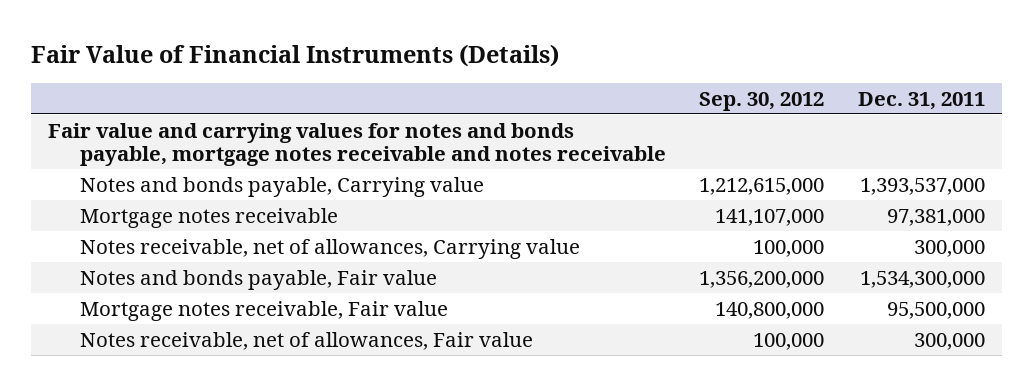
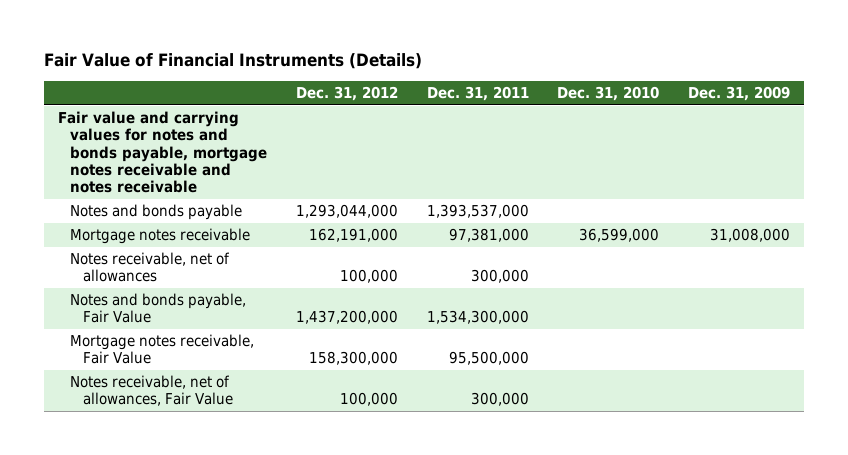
[699,91,825,111] Sep. 30, 2012 -> none
none -> [296,85,399,101] Dec. 31, 2012
none -> [557,85,660,101] Dec. 31, 2010
none -> [687,85,790,101] Dec. 31, 2009
[79,176,484,197] Notes and bonds payable, Carrying value -> [70,204,243,221] Notes and bonds payable
[79,238,580,259] Notes receivable, net of allowances, Carrying value -> [70,252,231,283] Notes receivable, net of allowances
[79,269,437,290] Notes and bonds payable, Fair value -> [70,293,247,324] Notes and bonds payable, Fair Value
[79,300,448,321] Mortgage notes receivable, Fair value -> [70,334,255,365] Mortgage notes receivable, Fair Value
[79,331,533,350] Notes receivable, net of allowances, Fair value -> [70,375,233,407] Notes receivable, net of allowances, Fair Value

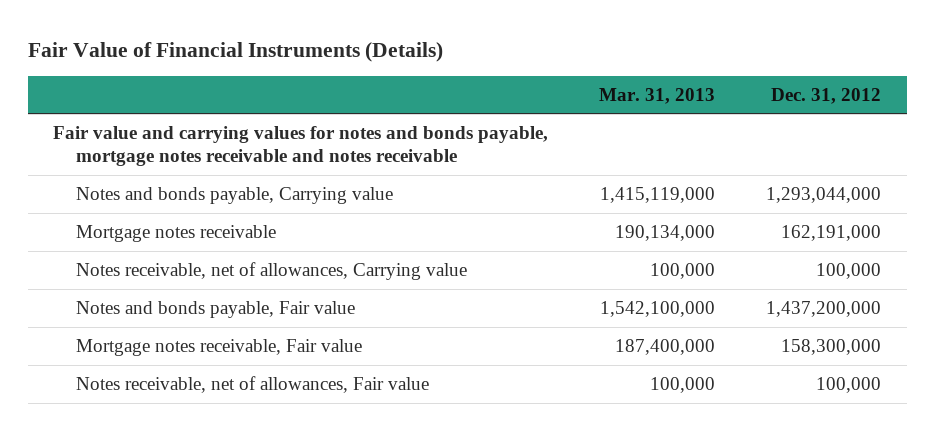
[426,85,529,101] Dec. 31, 2011 -> none
[557,85,660,101] Dec. 31, 2010 -> none
[687,85,790,101] Dec. 31, 2009 -> none
none -> [599,87,716,104] Mar. 31, 2013
[70,204,243,221] Notes and bonds payable -> [76,186,394,204] Notes and bonds payable, Carrying value
[70,252,231,283] Notes receivable, net of allowances -> [76,261,468,280] Notes receivable, net of allowances, Carrying value
[70,293,247,324] Notes and bonds payable, Fair Value -> [76,300,356,318] Notes and bonds payable, Fair value
[70,334,255,365] Mortgage notes receivable, Fair Value -> [76,338,363,356] Mortgage notes receivable, Fair value
[70,375,233,407] Notes receivable, net of allowances, Fair Value -> [76,375,430,393] Notes receivable, net of allowances, Fair value

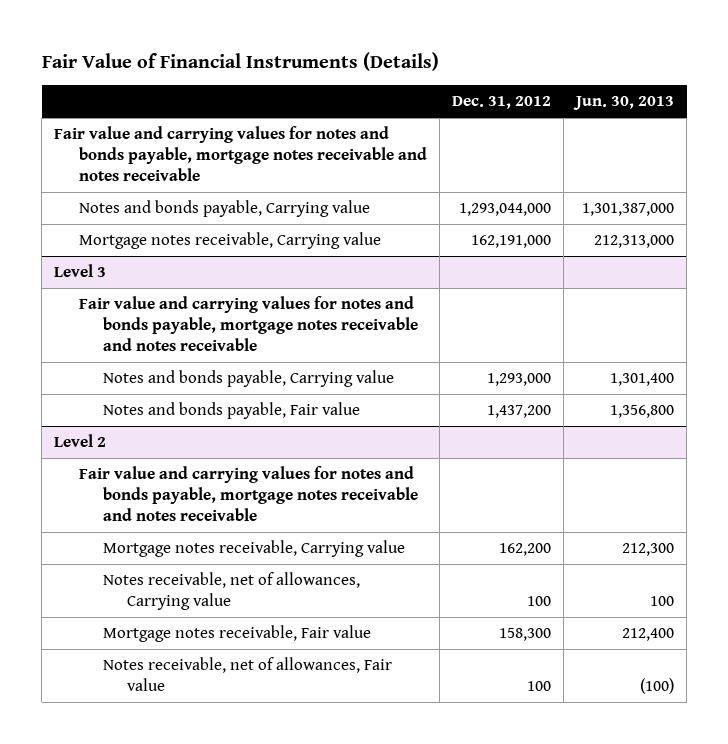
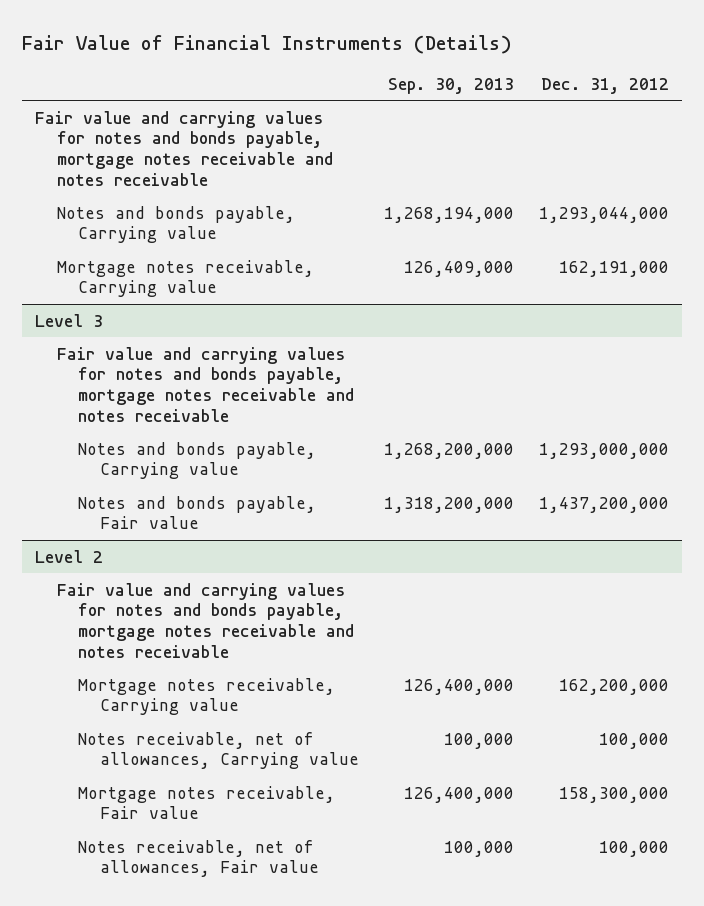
[572,96,674,111] Jun. 30, 2013 -> none
none -> [388,77,515,94] Sep. 30, 2013
[486,373,551,387] 1,293,000 -> [539,442,670,459] 1,293,000,000
[486,405,551,419] 1,437,200 -> [539,496,670,513] 1,437,200,000
[498,543,551,557] 162,200 -> [559,678,670,695] 162,200,000
[526,596,551,607] 100 -> [599,732,670,749] 100,000
[498,628,551,642] 158,300 -> [559,786,670,803] 158,300,000
[526,681,551,692] 100 -> [599,840,670,857] 100,000

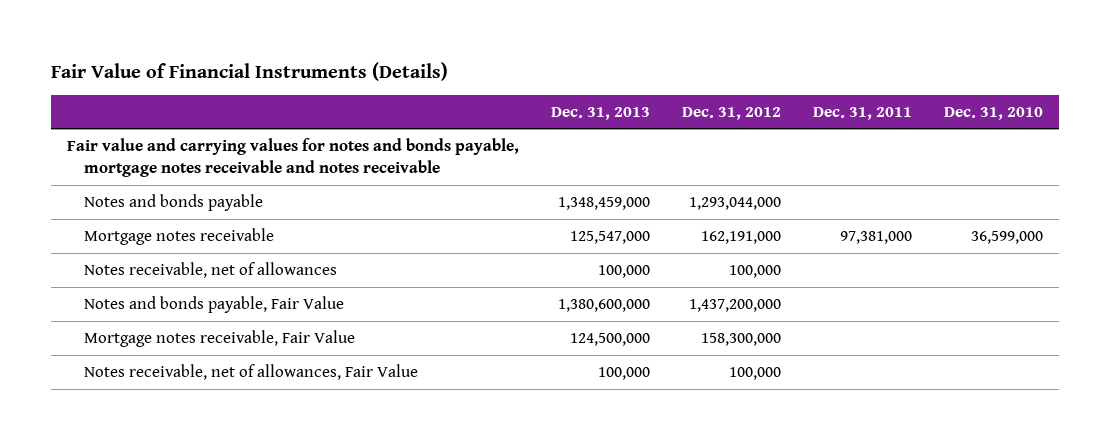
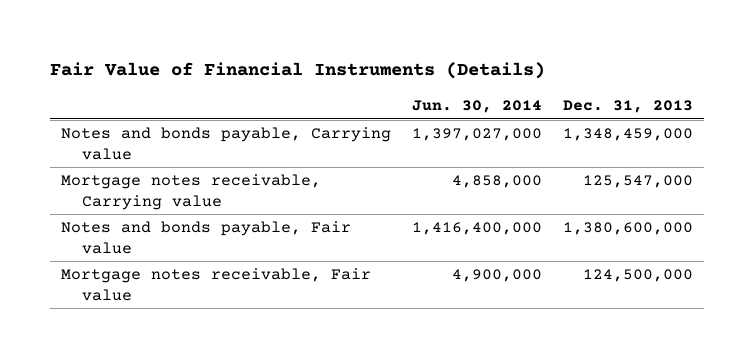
[682,106,782,120] Dec. 31, 2012 -> none
[813,106,913,120] Dec. 31, 2011 -> none
[943,106,1043,120] Dec. 31, 2010 -> none
none -> [411,100,542,114] Jun. 30, 2014
[67,138,520,178] Fair value and carrying values for notes and bonds payable, mortgage notes receivable and notes receivable -> none
[83,262,337,279] Notes receivable, net of allowances -> none
[83,364,418,381] Notes receivable, net of allowances, Fair Value -> none
[83,194,263,212] Notes and bonds payable -> [60,127,391,160] Notes and bonds payable, Carrying value
[83,228,274,246] Mortgage notes receivable -> [60,174,321,210] Mortgage notes receivable, Carrying value
[83,296,344,314] Notes and bonds payable, Fair Value -> [60,221,351,254] Notes and bonds payable, Fair value
[83,330,355,348] Mortgage notes receivable, Fair Value -> [60,268,371,301] Mortgage notes receivable, Fair value

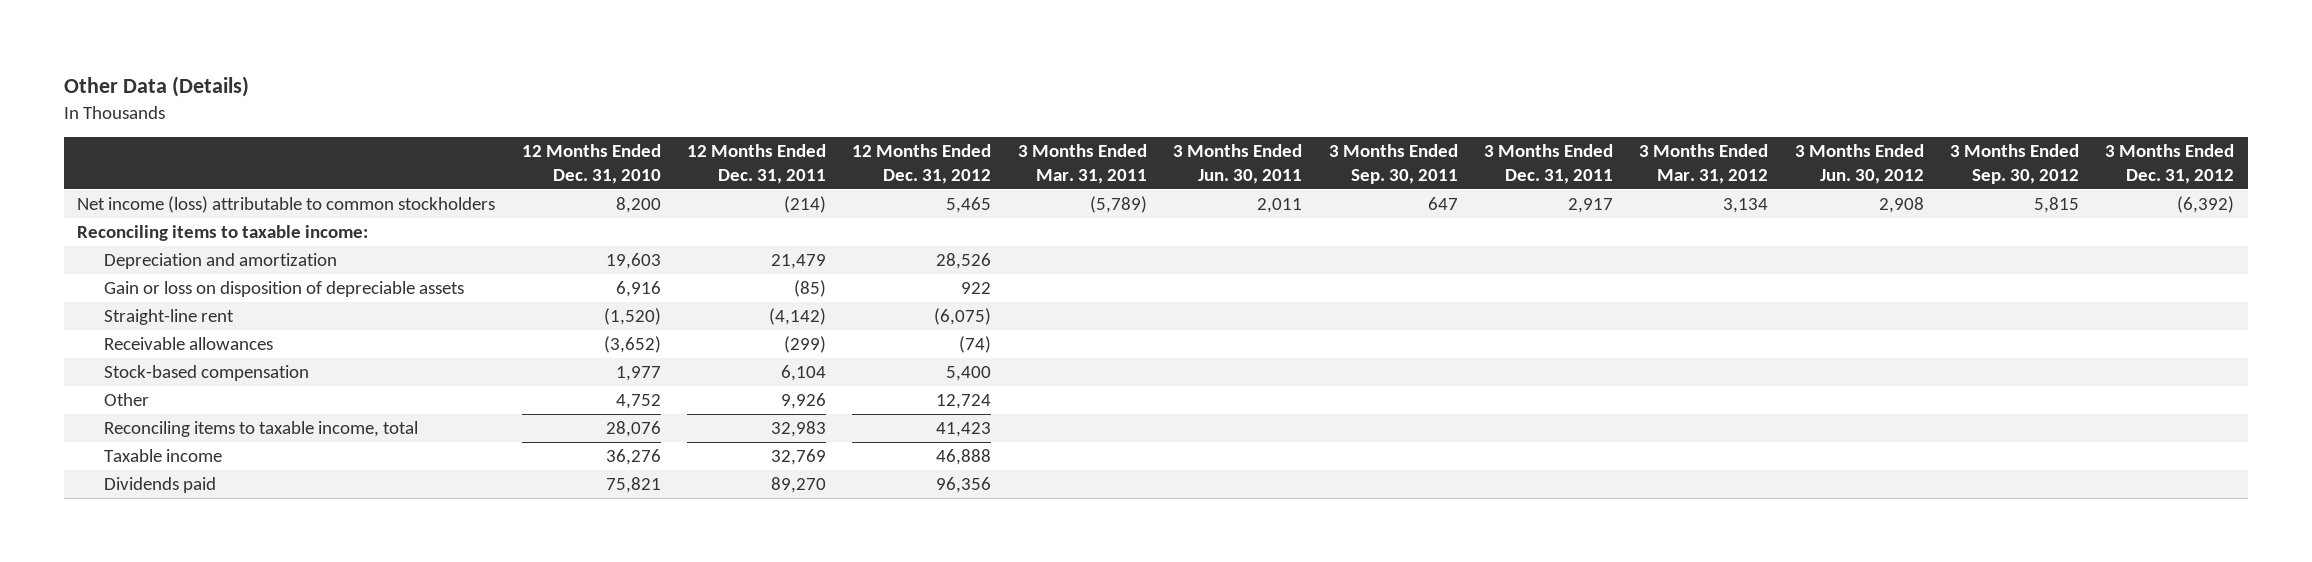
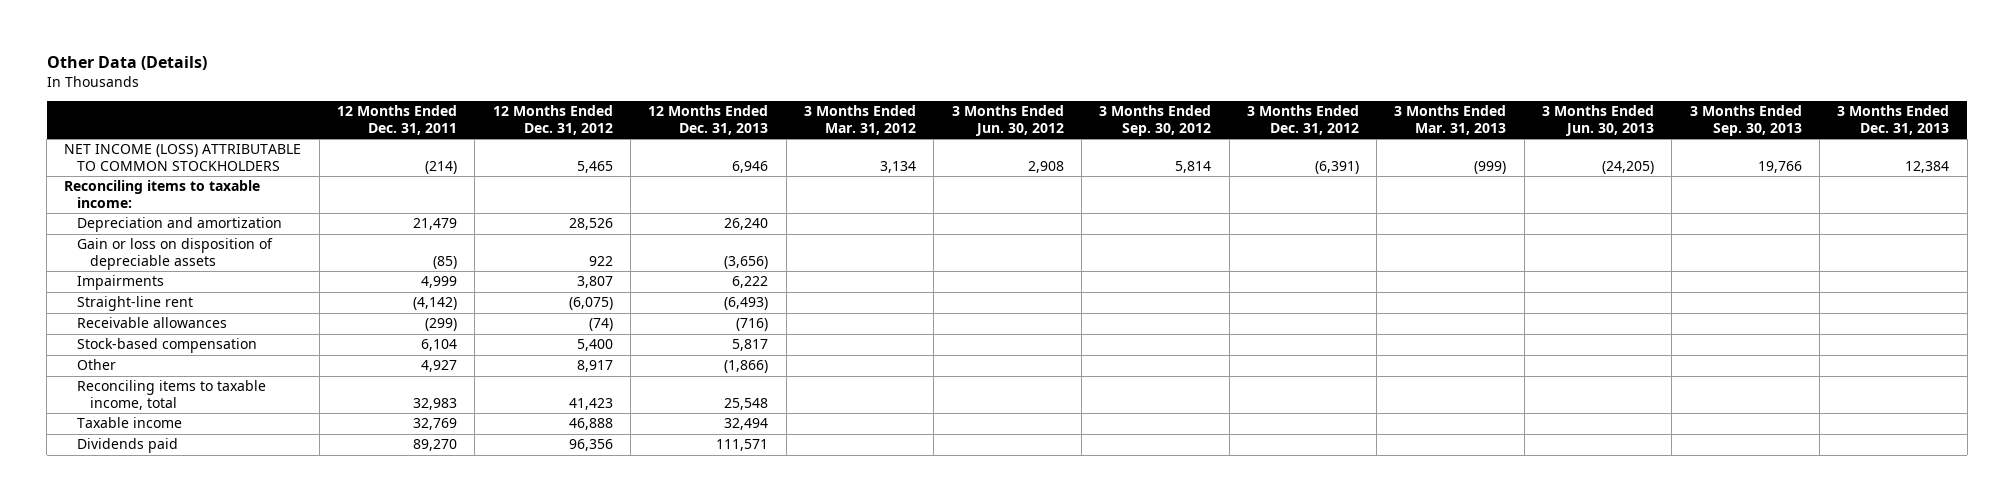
[521,144,661,184] 12 Months Ended Dec. 31, 2010 -> none
[1017,144,1147,184] 3 Months Ended Mar. 31, 2011 -> none
[1173,144,1303,184] 3 Months Ended Jun. 30, 2011 -> none
[1328,144,1458,184] 3 Months Ended Sep. 30, 2011 -> none
[1483,144,1613,184] 3 Months Ended Dec. 31, 2011 -> none
none -> [648,105,769,135] 12 Months Ended Dec. 31, 2013
none -> [1394,105,1507,135] 3 Months Ended Mar. 31, 2013
none -> [1542,105,1655,136] 3 Months Ended Jun. 30, 2013
none -> [1689,105,1802,136] 3 Months Ended Sep. 30, 2013
none -> [1837,105,1950,135] 3 Months Ended Dec. 31, 2013
[77,196,496,214] Net income (loss) attributable to common stockholders -> [64,144,302,171] NET INCOME (LOSS) ATTRIBUTABLE TO COMMON STOCKHOLDERS
[2034,197,2080,214] 5,815 -> [1175,160,1212,173] 5,814
[2177,196,2235,214] (6,392) -> [1314,160,1359,174] (6,391)
none -> [77,275,165,291] Impairments
[781,393,827,410] 9,926 -> [421,360,458,373] 4,927
[936,394,992,410] 12,724 -> [576,360,613,373] 8,917

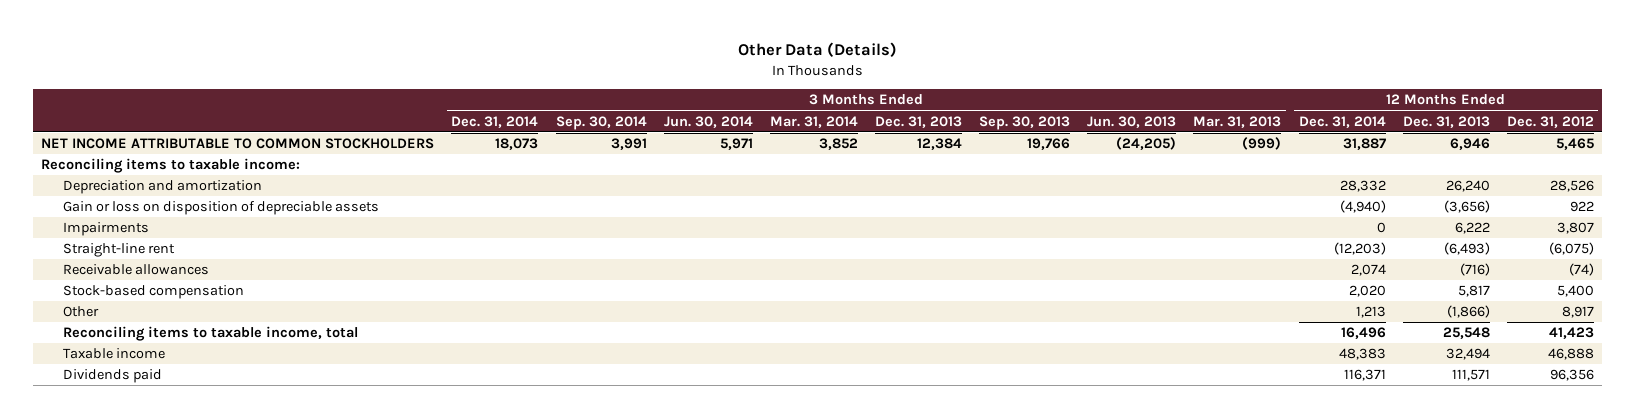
[337,105,458,135] 12 Months Ended Dec. 31, 2011 -> none
[803,105,916,135] 3 Months Ended Mar. 31, 2012 -> none
[951,105,1064,136] 3 Months Ended Jun. 30, 2012 -> none
[1099,105,1212,136] 3 Months Ended Sep. 30, 2012 -> none
[1246,105,1359,135] 3 Months Ended Dec. 31, 2012 -> none
none -> [451,115,539,128] Dec. 31, 2014
none -> [555,115,647,130] Sep. 30, 2014
none -> [663,115,753,128] Jun. 30, 2014
none -> [769,115,858,128] Mar. 31, 2014
none -> [1298,115,1386,128] Dec. 31, 2014
[64,144,302,171] NET INCOME (LOSS) ATTRIBUTABLE TO COMMON STOCKHOLDERS -> [41,138,435,150] NET INCOME ATTRIBUTABLE TO COMMON STOCKHOLDERS

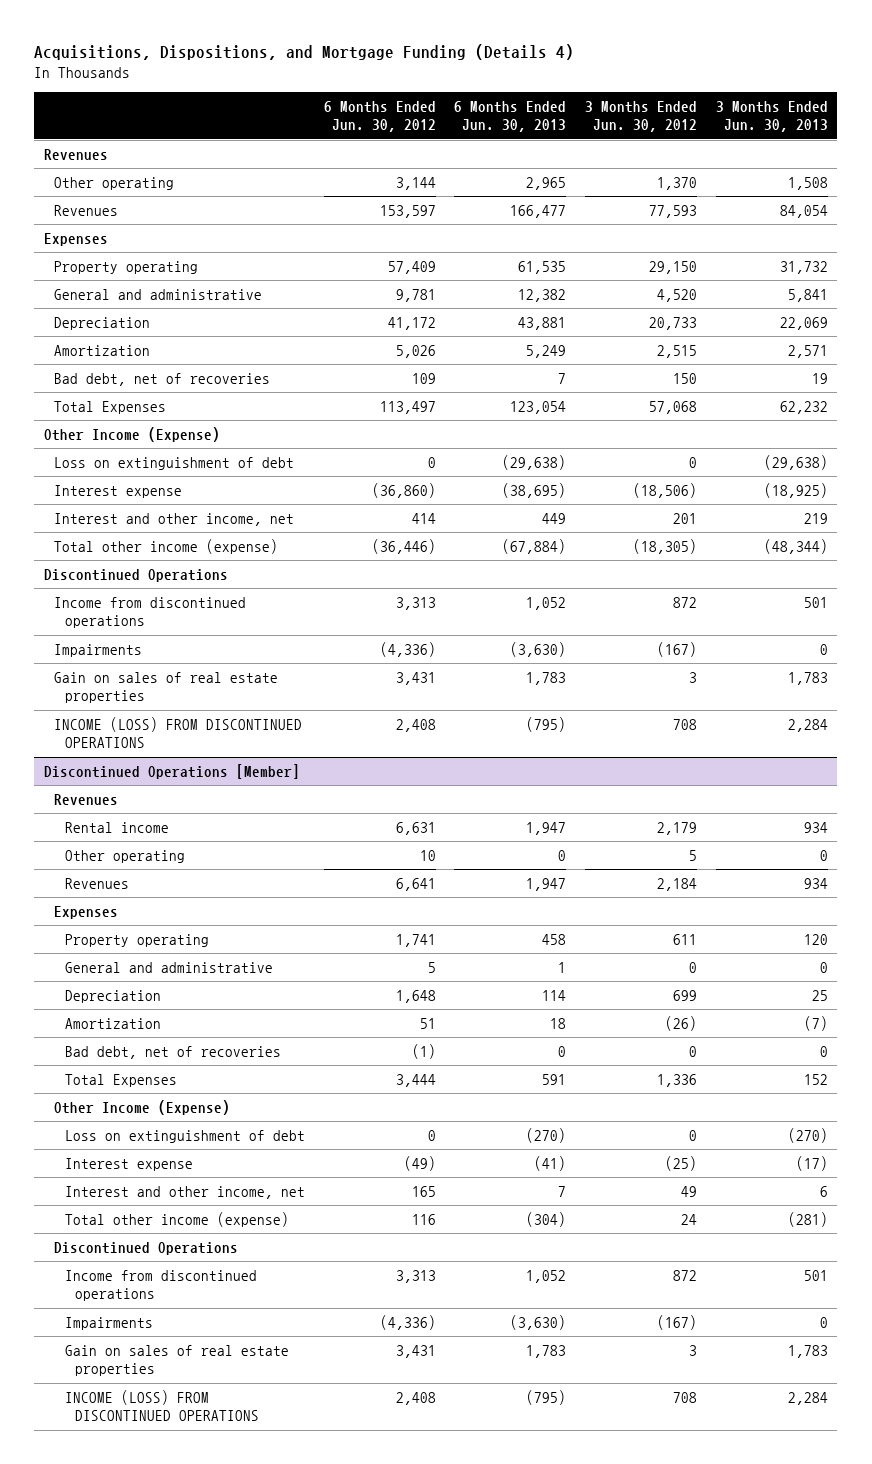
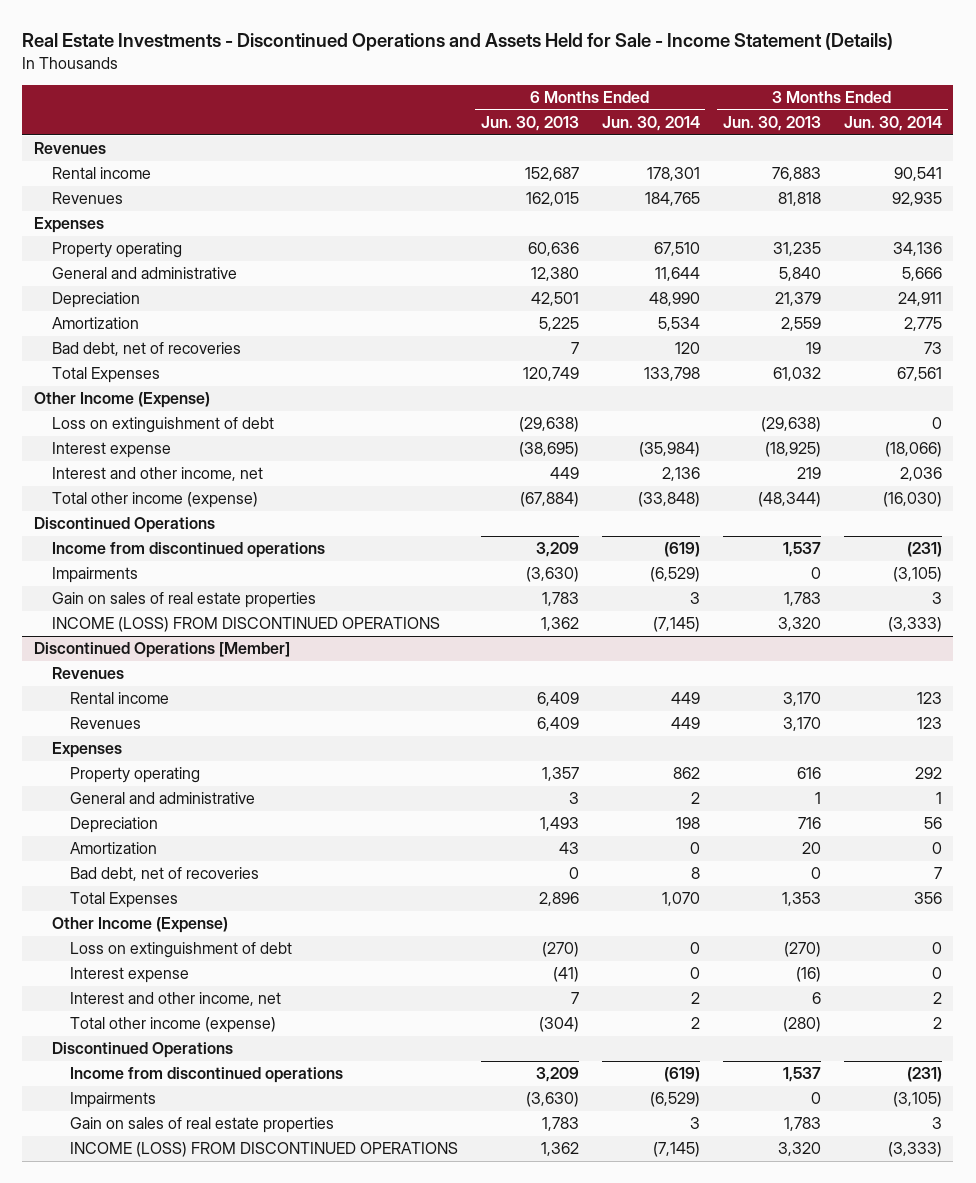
[34,44,575,61] Acquisitions, Dispositions, and Mortgage Funding (Details 4) -> [22,33,894,52] Real Estate Investments - Discontinued Operations and Assets Held for Sale - Income Statement (Details)
[323,101,436,133] 6 Months Ended Jun. 30, 2012 -> none
[585,101,698,133] 3 Months Ended Jun. 30, 2012 -> none
none -> [601,116,700,132] Jun. 30, 2014
none -> [843,116,942,132] Jun. 30, 2014
[54,176,175,190] Other operating -> none
none -> [51,167,151,180] Rental income
[510,204,567,218] 166,477 -> [525,192,579,207] 162,015
[779,204,828,218] 84,054 -> [777,192,821,207] 81,818
[518,260,567,274] 61,535 -> [527,242,579,257] 60,636
[779,260,828,274] 31,732 -> [772,242,821,257] 31,235
[518,288,567,302] 12,382 -> [530,267,579,282] 12,380
[787,288,828,302] 5,841 -> [778,267,821,282] 5,840
[518,316,567,330] 43,881 -> [530,292,579,307] 42,501
[779,316,828,330] 22,069 -> [774,292,821,307] 21,379
[526,344,567,358] 5,249 -> [538,317,579,332] 5,225
[787,344,828,358] 2,571 -> [780,317,821,332] 2,559
[510,400,567,414] 123,054 -> [522,367,579,382] 120,749
[779,400,828,414] 62,232 -> [772,367,821,382] 61,032
[526,596,567,610] 1,052 -> [535,542,579,558] 3,209
[803,596,828,608] 501 -> [782,542,821,558] 1,537
[526,716,567,732] (795) -> [540,617,579,632] 1,362
[787,718,828,732] 2,284 -> [777,617,821,632] 3,320
[64,849,185,863] Other operating -> none
[526,821,567,835] 1,947 -> [536,692,579,707] 6,409
[803,821,828,833] 934 -> [782,692,821,707] 3,170
[526,877,567,891] 1,947 -> [536,717,579,732] 6,409
[803,877,828,889] 934 -> [782,717,821,732] 3,170
[542,933,567,945] 458 -> [541,767,579,782] 1,357
[803,933,828,945] 120 -> [796,767,821,780] 616
[558,961,567,973] 1 -> [568,792,579,805] 3
[819,961,828,973] 0 -> [814,792,821,805] 1
[542,989,567,1001] 114 -> [539,817,579,832] 1,493
[811,989,828,1001] 25 -> [797,817,821,830] 716
[550,1017,567,1029] 18 -> [558,842,579,855] 43
[803,1015,828,1031] (7) -> [801,842,821,855] 20
[542,1073,567,1085] 591 -> [538,892,579,907] 2,896
[803,1073,828,1085] 152 -> [781,892,821,907] 1,353
[795,1155,828,1171] (17) -> [795,967,821,983] (16)
[787,1211,828,1227] (281) -> [782,1017,821,1033] (280)
[526,1269,567,1283] 1,052 -> [535,1067,579,1083] 3,209
[803,1269,828,1281] 501 -> [782,1067,821,1083] 1,537
[526,1389,567,1405] (795) -> [540,1142,579,1157] 1,362
[787,1391,828,1405] 2,284 -> [777,1142,821,1157] 3,320

